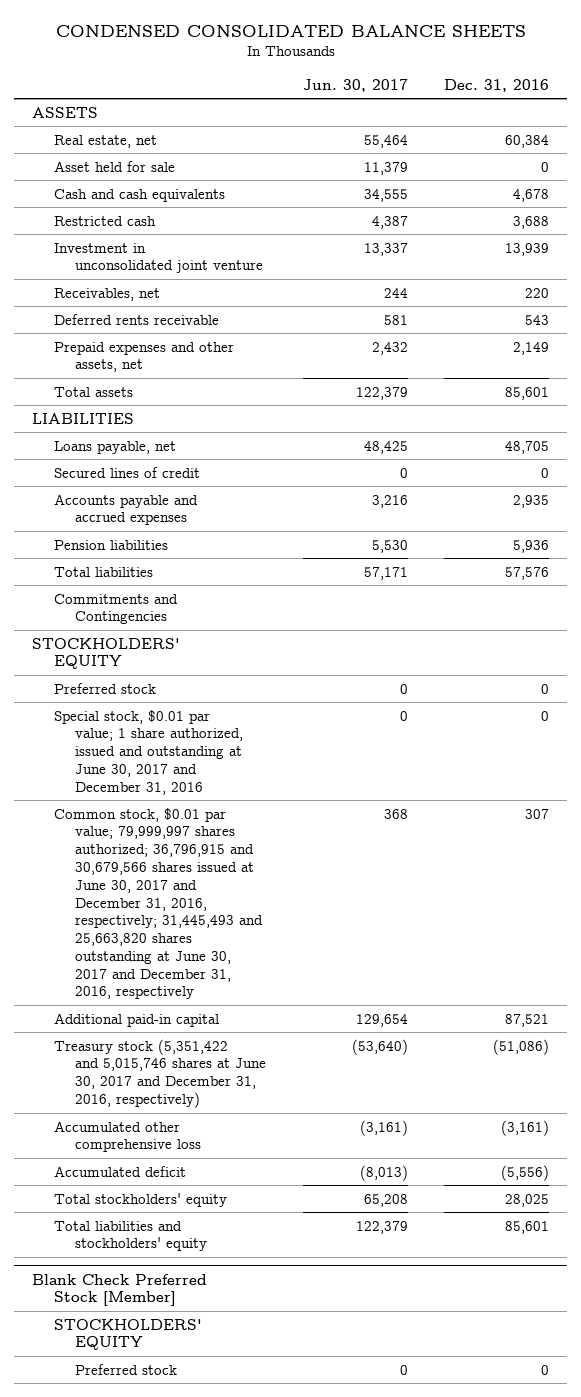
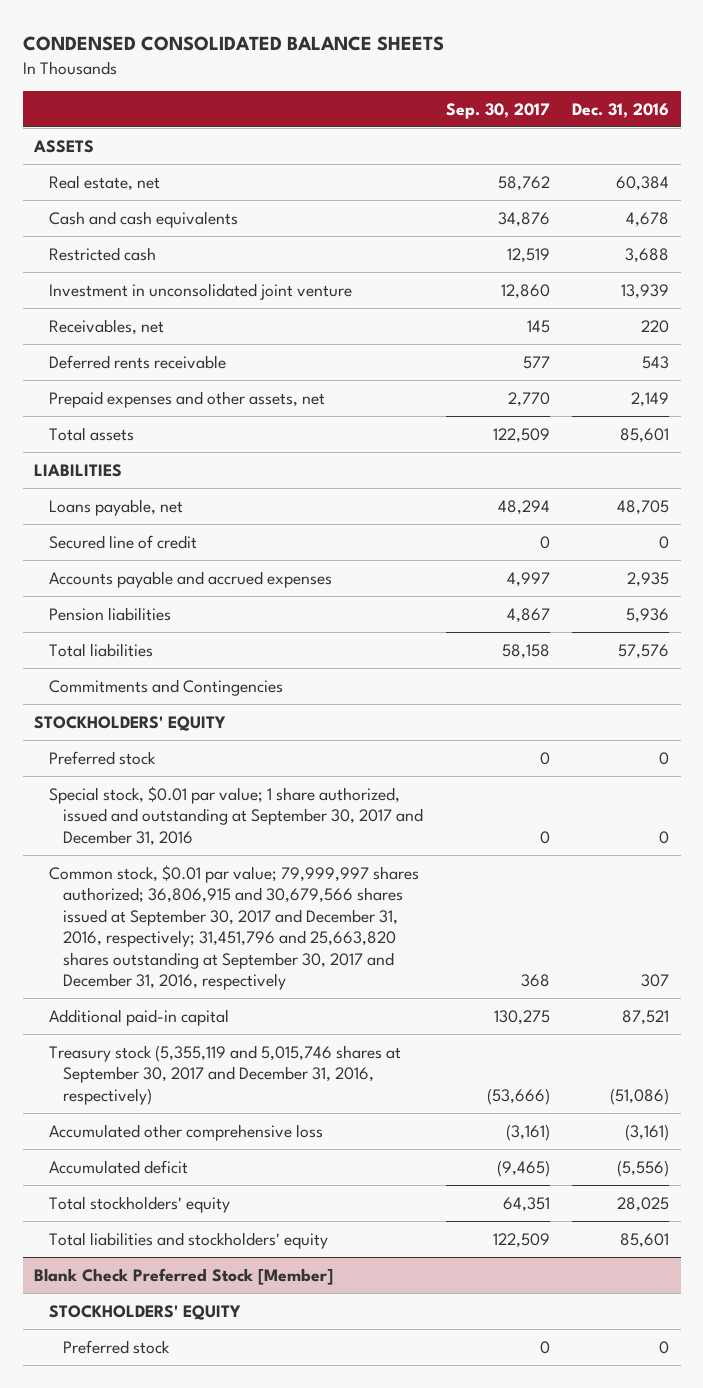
[302,78,408,92] Jun. 30, 2017 -> none
none -> [445,102,550,119] Sep. 30, 2017
[53,160,175,172] Asset held for sale -> none
[53,466,200,478] Secured lines of credit -> [48,534,197,549] Secured line of credit
[53,709,244,795] Special stock, $0.01 par value; 1 share authorized, issued and outstanding at June 30, 2017 and December 31, 2016 -> [48,785,424,846] Special stock, $0.01 par value; 1 share authorized, issued and outstanding at September 30, 2017 and December 31, 2016
[53,807,264,1000] Common stock, $0.01 par value; 79,999,997 shares authorized; 36,796,915 and 30,679,566 shares issued at June 30, 2017 and December 31, 2016, respectively; 31,445,493 and 25,663,820 shares outstanding at June 30, 2017 and December 31, 2016, respectively -> [48,864,419,991] Common stock, $0.01 par value; 79,999,997 shares authorized; 36,806,915 and 30,679,566 shares issued at September 30, 2017 and December 31, 2016, respectively; 31,451,796 and 25,663,820 shares outstanding at September 30, 2017 and December 31, 2016, respectively
[53,1038,267,1109] Treasury stock (5,351,422 and 5,015,746 shares at June 30, 2017 and December 31, 2016, respectively) -> [48,1044,401,1105] Treasury stock (5,355,119 and 5,015,746 shares at September 30, 2017 and December 31, 2016, respectively)

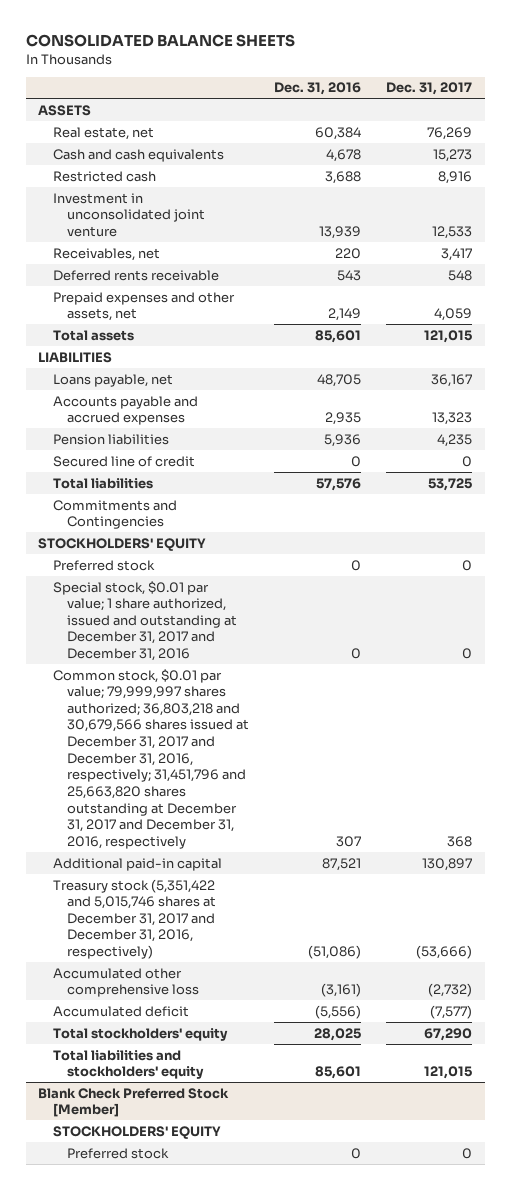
[22,35,444,51] CONDENSED CONSOLIDATED BALANCE SHEETS -> [25,34,295,48] CONSOLIDATED BALANCE SHEETS
[445,102,550,119] Sep. 30, 2017 -> none
none -> [386,82,473,96] Dec. 31, 2017
[48,534,197,549] Secured line of credit -> [52,455,195,467] Secured line of credit
[48,785,424,846] Special stock, $0.01 par value; 1 share authorized, issued and outstanding at September 30, 2017 and December 31, 2016 -> [52,580,238,662] Special stock, $0.01 par value; 1 share authorized, issued and outstanding at December 31, 2017 and December 31, 2016
[48,864,419,991] Common stock, $0.01 par value; 79,999,997 shares authorized; 36,806,915 and 30,679,566 shares issued at September 30, 2017 and December 31, 2016, respectively; 31,451,796 and 25,663,820 shares outstanding at September 30, 2017 and December 31, 2016, respectively -> [52,668,250,849] Common stock, $0.01 par value; 79,999,997 shares authorized; 36,803,218 and 30,679,566 shares issued at December 31, 2017 and December 31, 2016, respectively; 31,451,796 and 25,663,820 shares outstanding at December 31, 2017 and December 31, 2016, respectively
[48,1044,401,1105] Treasury stock (5,355,119 and 5,015,746 shares at September 30, 2017 and December 31, 2016, respectively) -> [52,878,217,960] Treasury stock (5,351,422 and 5,015,746 shares at December 31, 2017 and December 31, 2016, respectively)

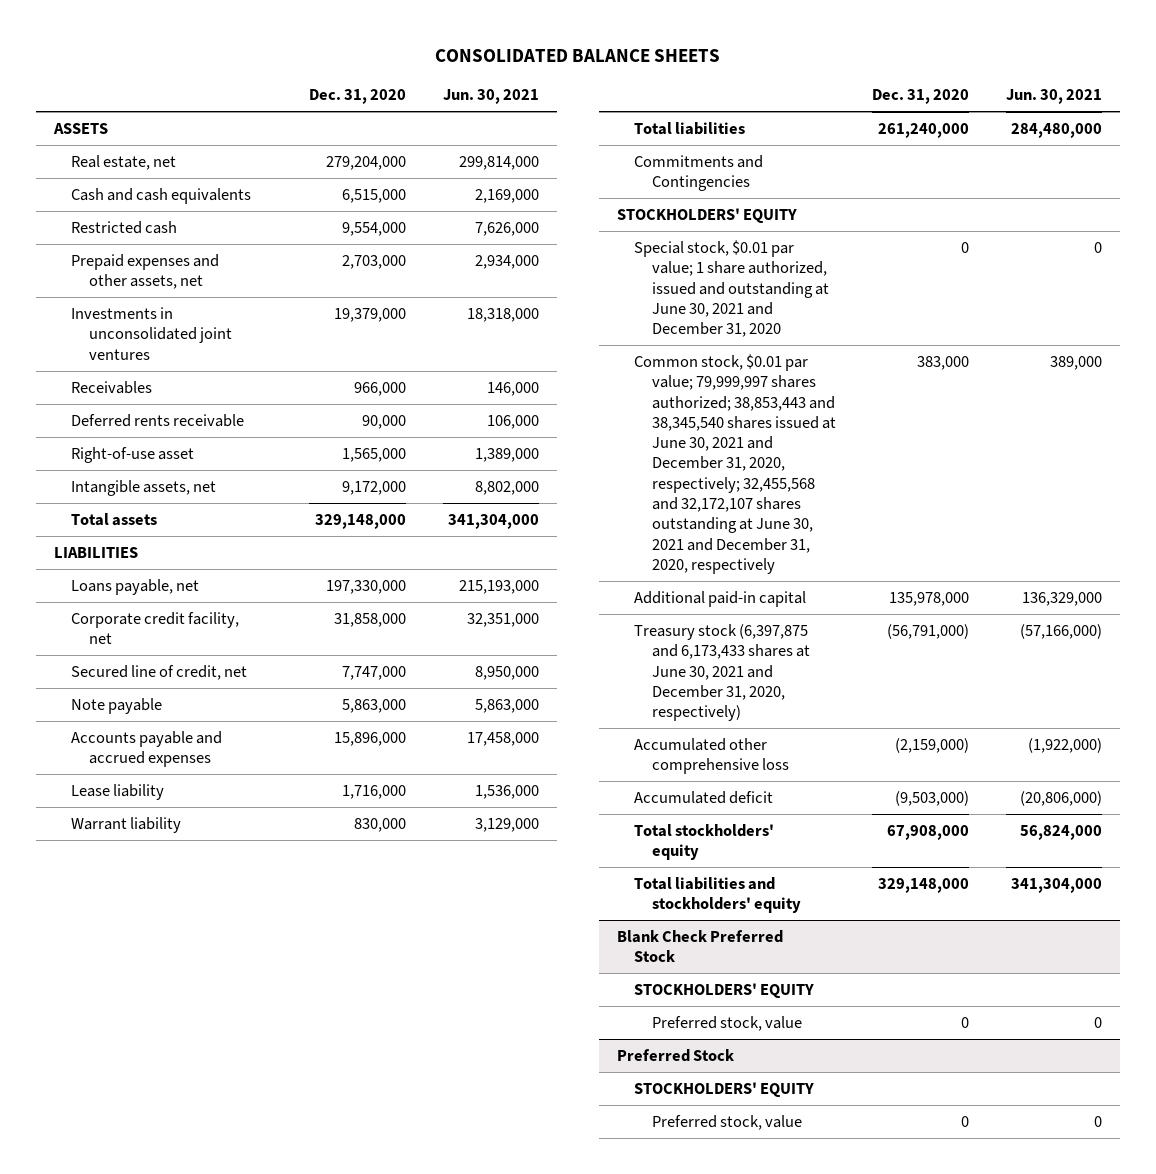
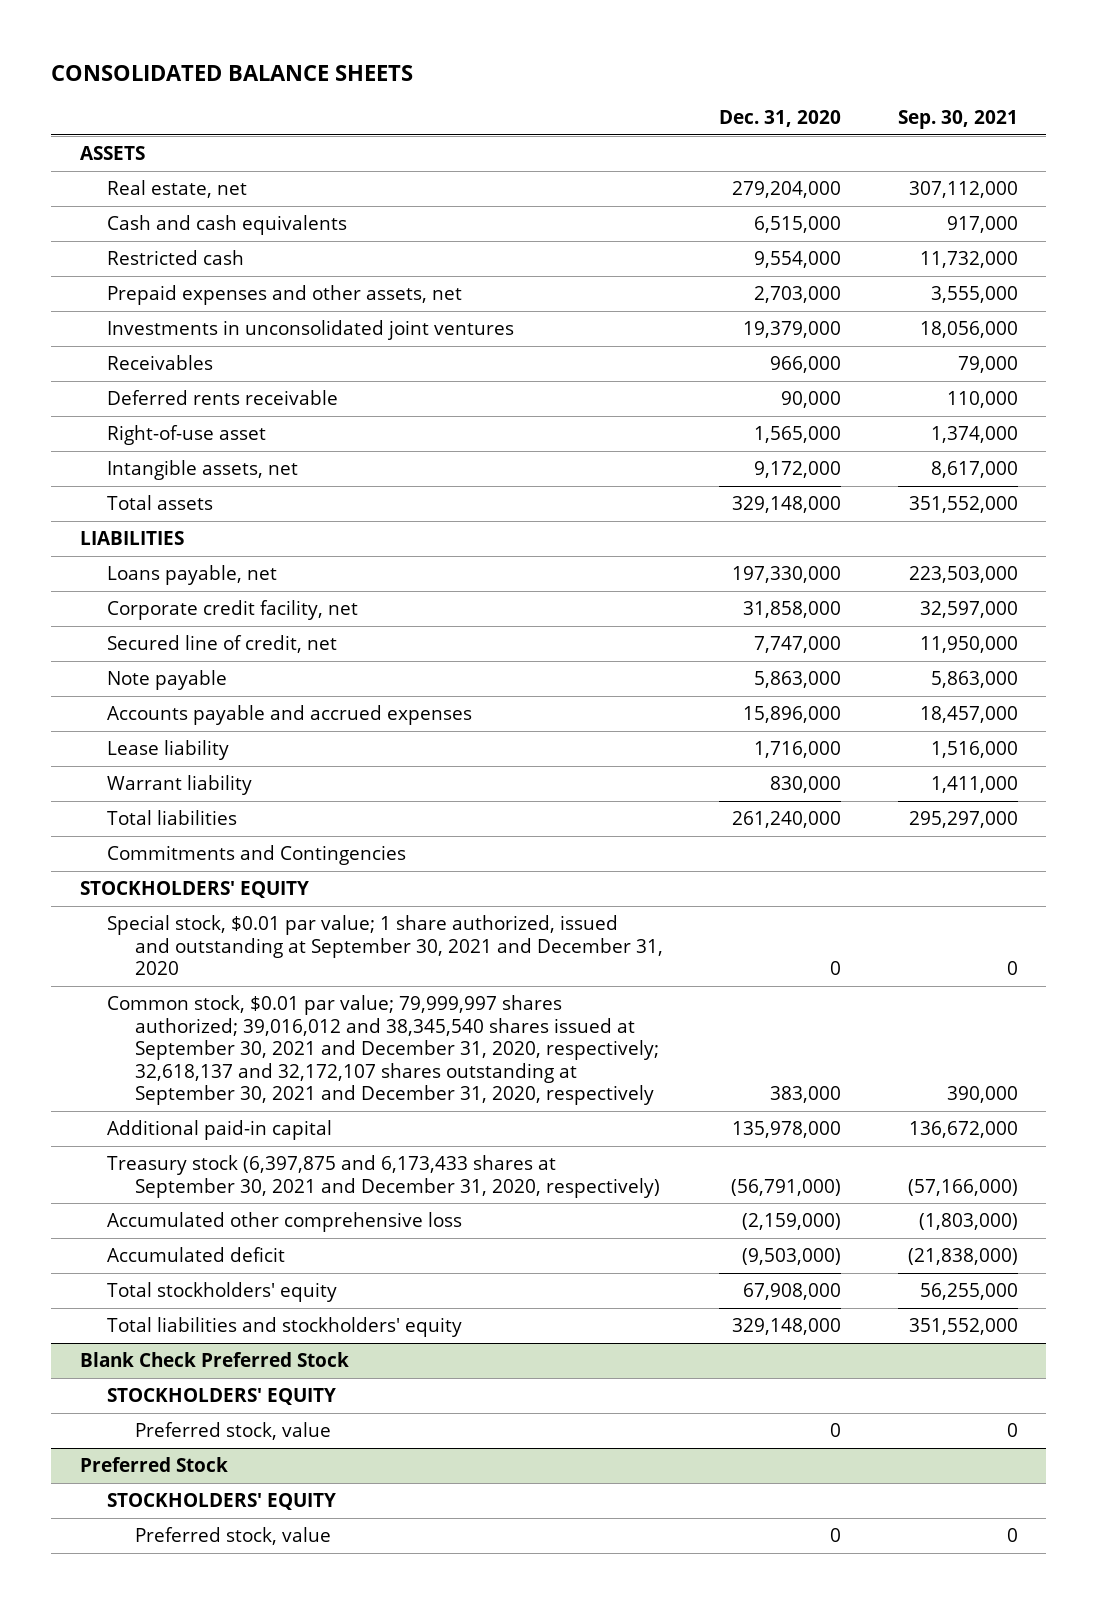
[442,89,539,105] Jun. 30, 2021 -> none
none -> [897,110,1018,130] Sep. 30, 2021
[634,240,829,338] Special stock, $0.01 par value; 1 share authorized, issued and outstanding at June 30, 2021 and December 31, 2020 -> [107,915,664,976] Special stock, $0.01 par value; 1 share authorized, issued and outstanding at September 30, 2021 and December 31, 2020
[634,354,836,574] Common stock, $0.01 par value; 79,999,997 shares authorized; 38,853,443 and 38,345,540 shares issued at June 30, 2021 and December 31, 2020, respectively; 32,455,568 and 32,172,107 shares outstanding at June 30, 2021 and December 31, 2020, respectively -> [107,995,660,1106] Common stock, $0.01 par value; 79,999,997 shares authorized; 39,016,012 and 38,345,540 shares issued at September 30, 2021 and December 31, 2020, respectively; 32,618,137 and 32,172,107 shares outstanding at September 30, 2021 and December 31, 2020, respectively
[634,624,810,722] Treasury stock (6,397,875 and 6,173,433 shares at June 30, 2021 and December 31, 2020, respectively) -> [107,1155,661,1198] Treasury stock (6,397,875 and 6,173,433 shares at September 30, 2021 and December 31, 2020, respectively)

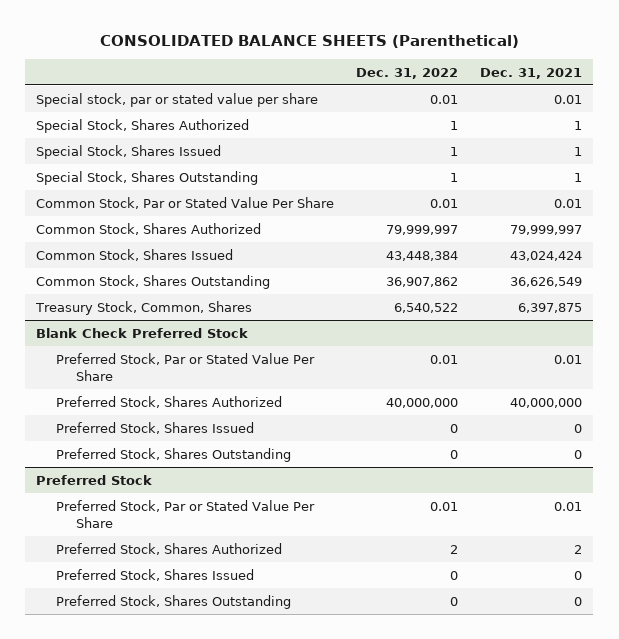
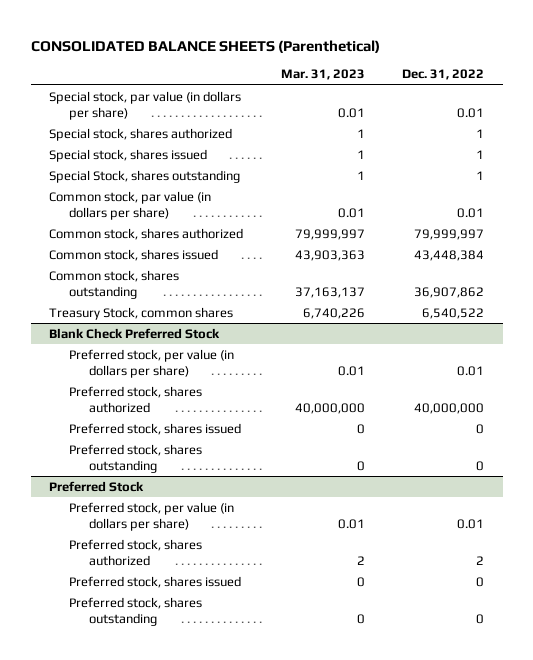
[480,67,583,79] Dec. 31, 2021 -> none
none -> [280,69,365,81] Mar. 31, 2023
[36,92,319,107] Special stock, par or stated value per share -> [49,90,242,120] Special stock, par value (in dollars per share)
[36,118,250,133] Special Stock, Shares Authorized -> [49,127,233,141] Special stock, shares authorized
[36,144,222,159] Special Stock, Shares Issued -> [49,148,208,162] Special stock, shares issued
[36,170,259,185] Special Stock, Shares Outstanding -> [49,169,241,183] Special Stock, shares outstanding
[36,196,335,209] Common Stock, Par or Stated Value Per Share -> [49,190,212,220] Common stock, par value (in dollars per share)
[36,222,262,235] Common Stock, Shares Authorized -> [49,227,244,240] Common stock, shares authorized
[36,248,234,261] Common Stock, Shares Issued -> [49,248,219,261] Common stock, shares issued
[36,274,271,289] Common Stock, Shares Outstanding -> [49,269,180,299] Common stock, shares outstanding
[35,300,253,315] Treasury Stock, Common, Shares -> [49,306,234,320] Treasury Stock, common shares
[56,352,316,381] Preferred Stock, Par or Stated Value Per Share -> [68,348,234,378] Preferred stock, per value (in dollars per share)
[56,395,283,408] Preferred Stock, Shares Authorized -> [68,385,202,413] Preferred stock, shares authorized
[56,421,255,434] Preferred Stock, Shares Issued -> [68,422,241,435] Preferred stock, shares issued
[56,447,292,462] Preferred Stock, Shares Outstanding -> [68,443,202,473] Preferred stock, shares outstanding
[56,499,316,528] Preferred Stock, Par or Stated Value Per Share -> [68,501,234,531] Preferred stock, per value (in dollars per share)
[56,542,283,555] Preferred Stock, Shares Authorized -> [68,538,202,566] Preferred stock, shares authorized
[56,568,255,581] Preferred Stock, Shares Issued -> [68,575,241,588] Preferred stock, shares issued
[56,594,292,609] Preferred Stock, Shares Outstanding -> [68,596,202,626] Preferred stock, shares outstanding

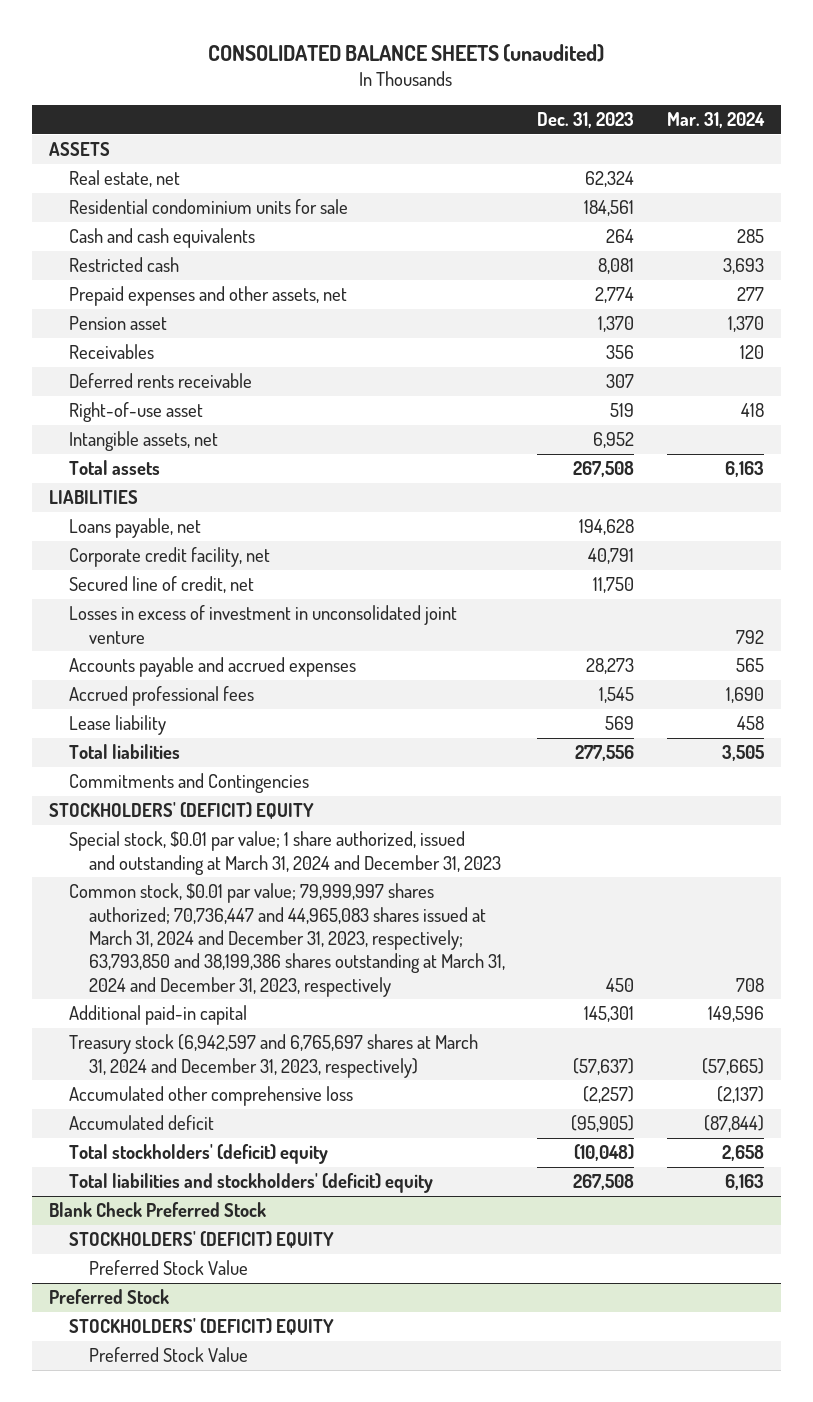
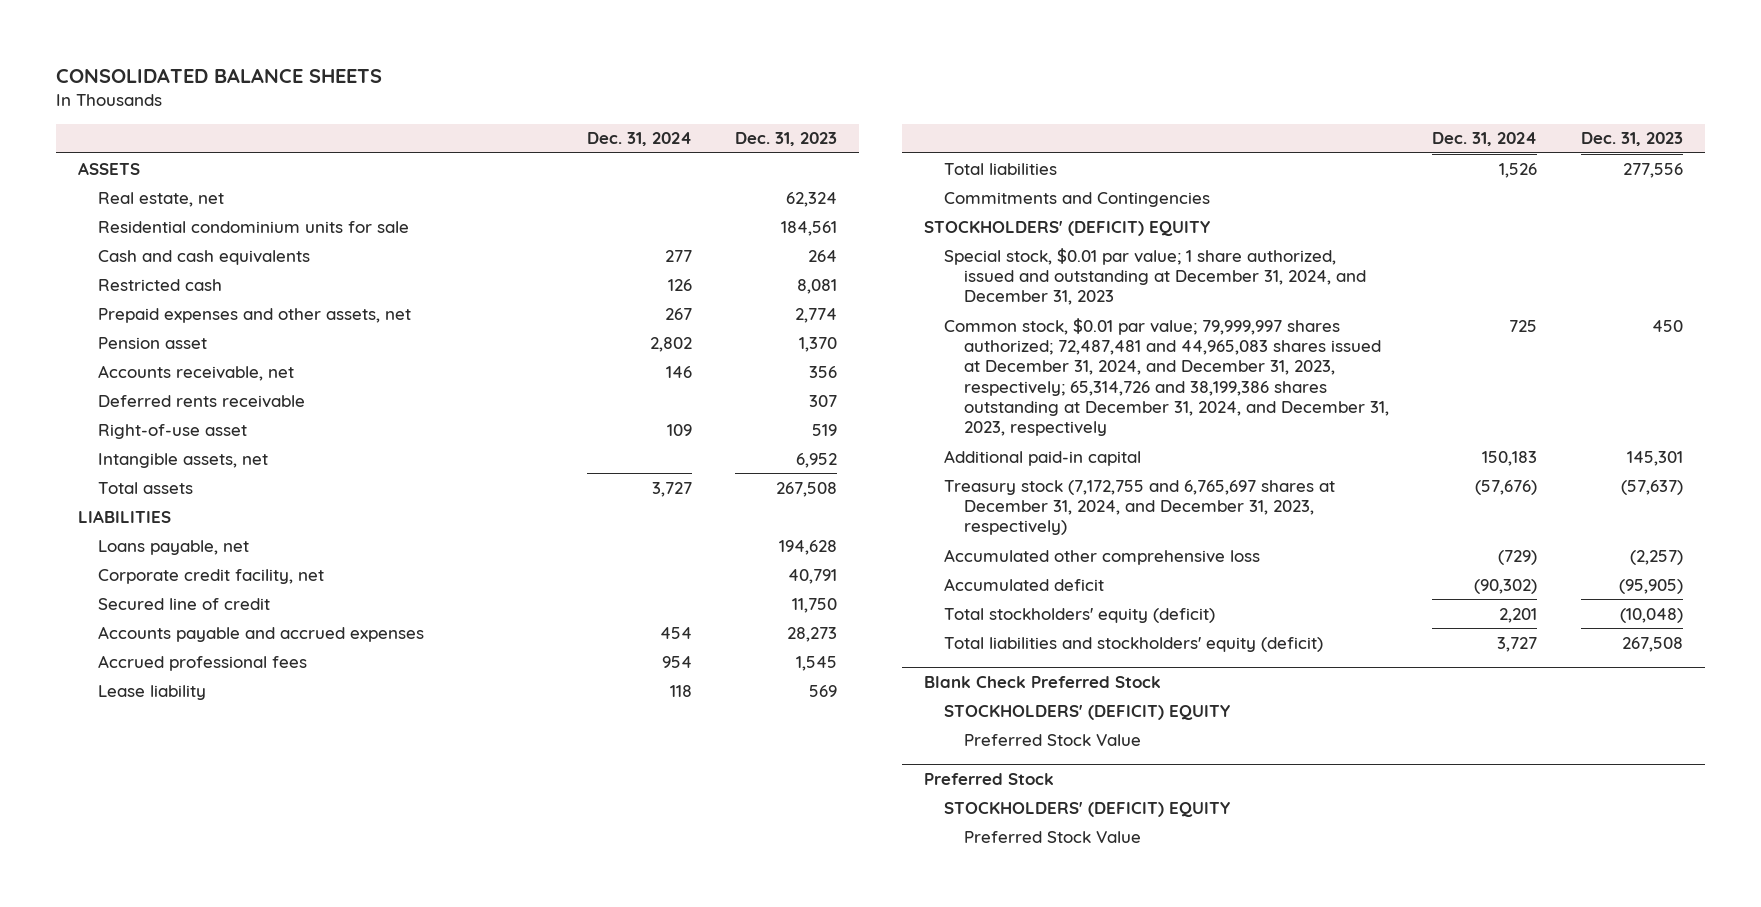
[208,44,605,63] CONSOLIDATED BALANCE SHEETS (unaudited) -> [56,68,383,84] CONSOLIDATED BALANCE SHEETS
[667,111,766,128] Mar. 31, 2024 -> none
none -> [586,132,692,147] Dec. 31, 2024
[68,344,154,360] Receivables -> [98,364,295,381] Accounts receivable, net
[68,605,457,644] Losses in excess of investment in unconsolidated joint venture -> none
[68,576,254,594] Secured line of credit, net -> [98,597,271,610] Secured line of credit
[68,831,501,875] Special stock, $0.01 par value; 1 share authorized, issued and outstanding at March 31, 2024 and December 31, 2023 -> [943,247,1366,306] Special stock, $0.01 par value; 1 share authorized, issued and outstanding at December 31, 2024, and December 31, 2023
[68,883,505,997] Common stock, $0.01 par value; 79,999,997 shares authorized; 70,736,447 and 44,965,083 shares issued at March 31, 2024 and December 31, 2023, respectively; 63,793,850 and 38,199,386 shares outstanding at March 31, 2024 and December 31, 2023, respectively -> [943,317,1389,437] Common stock, $0.01 par value; 79,999,997 shares authorized; 72,487,481 and 44,965,083 shares issued at December 31, 2024, and December 31, 2023, respectively; 65,314,726 and 38,199,386 shares outstanding at December 31, 2024, and December 31, 2023, respectively
[68,1034,478,1078] Treasury stock (6,942,597 and 6,765,697 shares at March 31, 2024 and December 31, 2023, respectively) -> [943,479,1335,536] Treasury stock (7,172,755 and 6,765,697 shares at December 31, 2024, and December 31, 2023, respectively)
[68,1144,328,1165] Total stockholders' (deficit) equity -> [943,607,1215,623] Total stockholders' equity (deficit)
[68,1173,433,1194] Total liabilities and stockholders' (deficit) equity -> [943,636,1323,652] Total liabilities and stockholders' equity (deficit)

